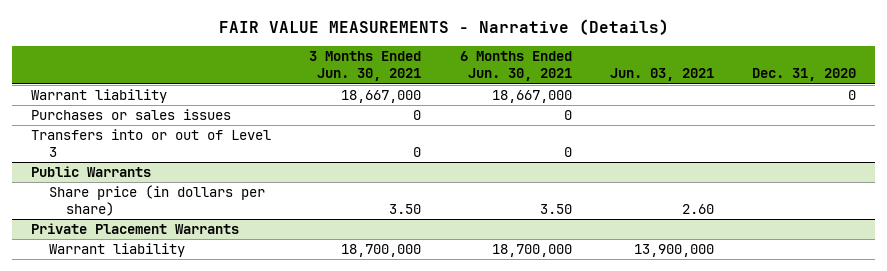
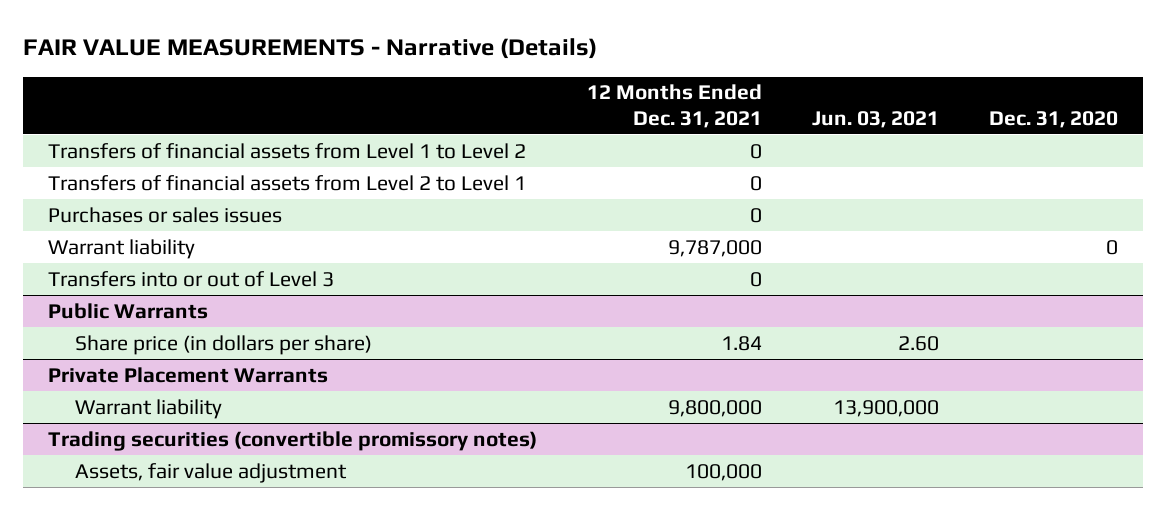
[309,51,422,82] 3 Months Ended Jun. 30, 2021 -> none
[459,51,572,82] 6 Months Ended Jun. 30, 2021 -> none
none -> [586,84,762,128] 12 Months Ended Dec. 31, 2021
none -> [47,142,526,159] Transfers of financial assets from Level 1 to Level 2
none -> [47,174,526,191] Transfers of financial assets from Level 2 to Level 1
[31,89,168,104] Warrant liability -> [47,238,195,259] Warrant liability
none -> [47,430,537,451] Trading securities (convertible promissory notes)
none -> [75,462,348,483] Assets, fair value adjustment

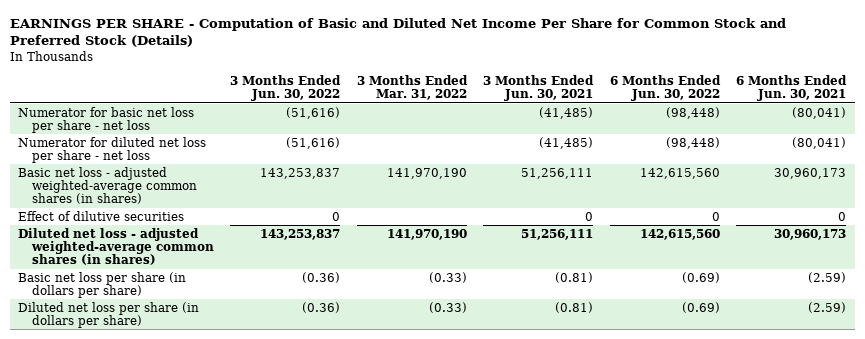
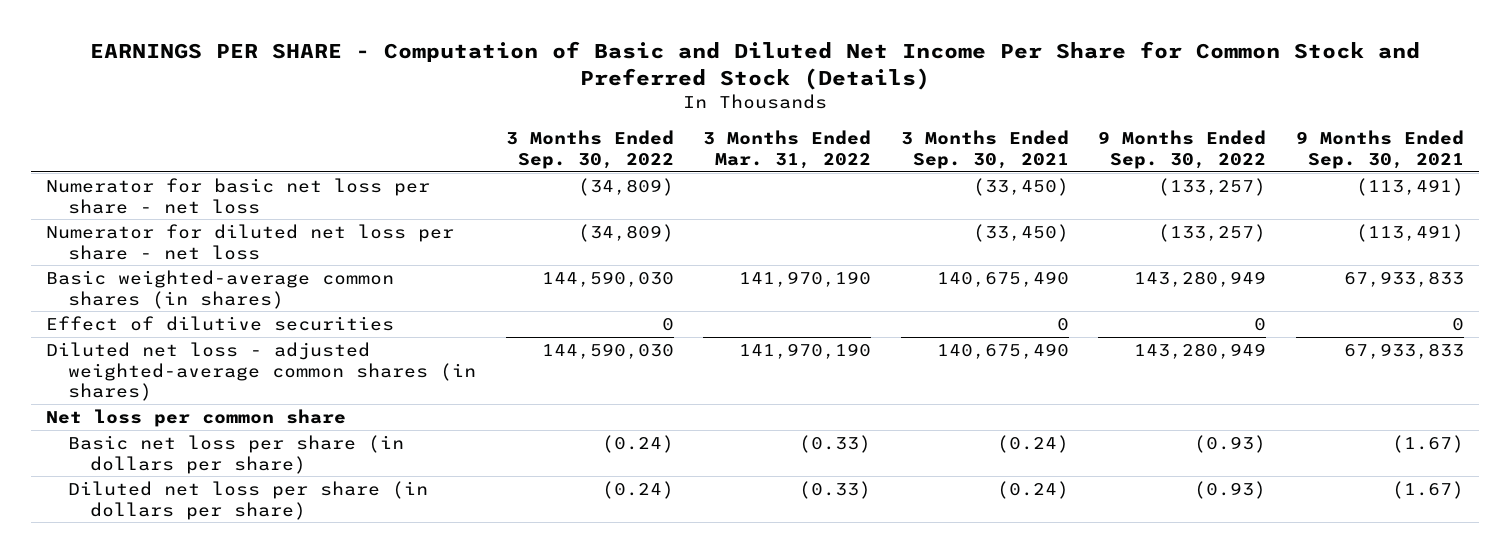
[230,75,342,102] 3 Months Ended Jun. 30, 2022 -> none
[483,75,595,102] 3 Months Ended Jun. 30, 2021 -> none
[609,75,721,102] 6 Months Ended Jun. 30, 2022 -> none
[736,75,848,102] 6 Months Ended Jun. 30, 2021 -> none
none -> [505,129,674,169] 3 Months Ended Sep. 30, 2022
none -> [900,129,1069,169] 3 Months Ended Sep. 30, 2021
none -> [1098,129,1267,169] 9 Months Ended Sep. 30, 2022
none -> [1295,129,1464,169] 9 Months Ended Sep. 30, 2021
[18,166,197,205] Basic net loss - adjusted weighted-average common shares (in shares) -> [46,269,395,309] Basic weighted-average common shares (in shares)
none -> [46,408,347,427] Net loss per common share

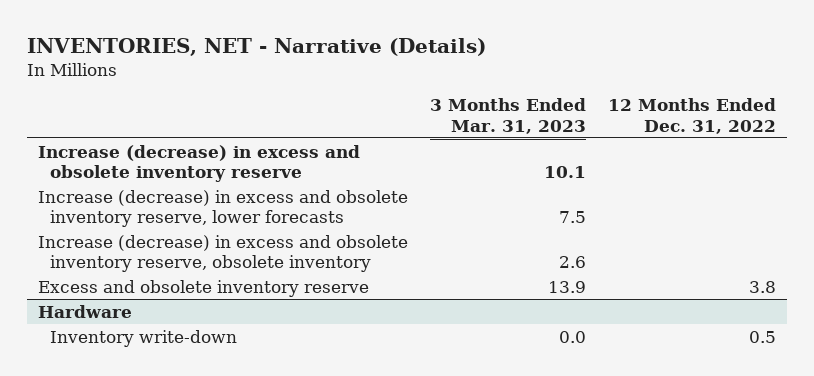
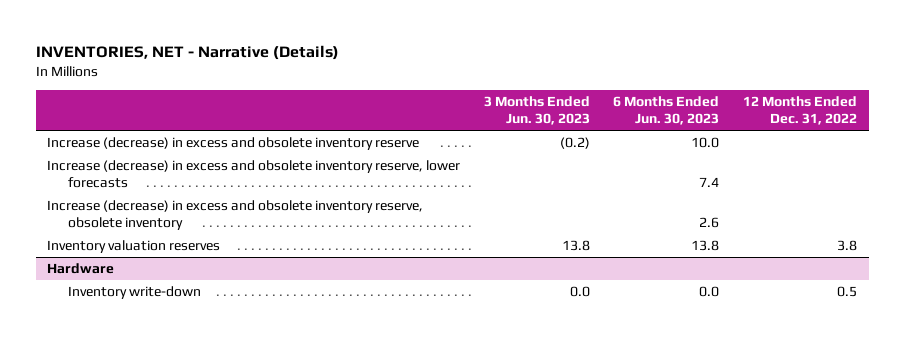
[429,98,586,134] 3 Months Ended Mar. 31, 2023 -> none
none -> [483,95,590,126] 3 Months Ended Jun. 30, 2023
none -> [613,95,720,126] 6 Months Ended Jun. 30, 2023
[38,279,370,297] Excess and obsolete inventory reserve -> [47,239,221,253] Inventory valuation reserves

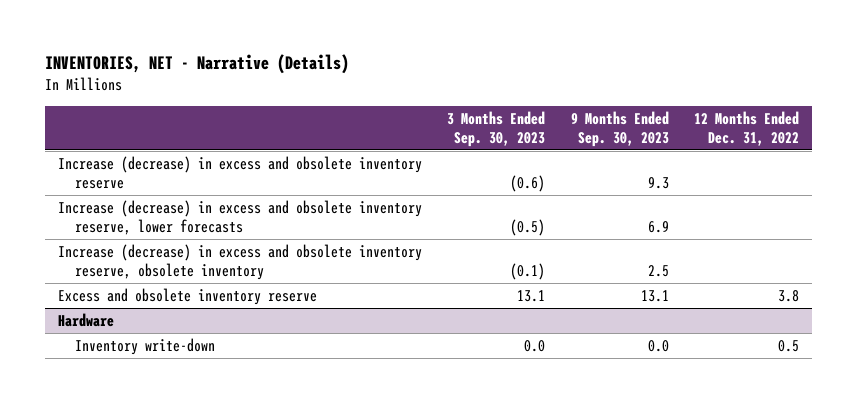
[483,95,590,126] 3 Months Ended Jun. 30, 2023 -> none
[613,95,720,126] 6 Months Ended Jun. 30, 2023 -> none
none -> [447,110,546,147] 3 Months Ended Sep. 30, 2023
none -> [570,110,669,147] 9 Months Ended Sep. 30, 2023
[47,239,221,253] Inventory valuation reserves -> [57,287,317,305] Excess and obsolete inventory reserve

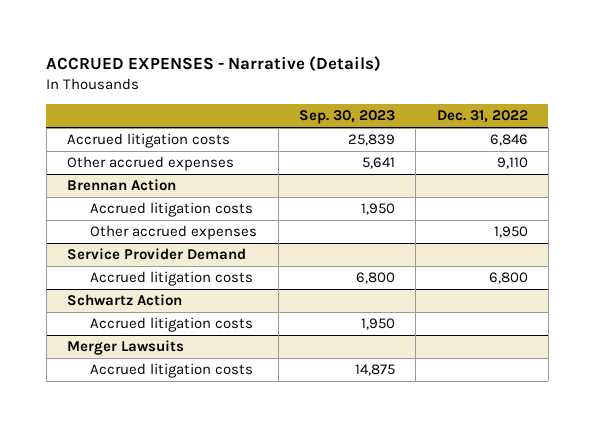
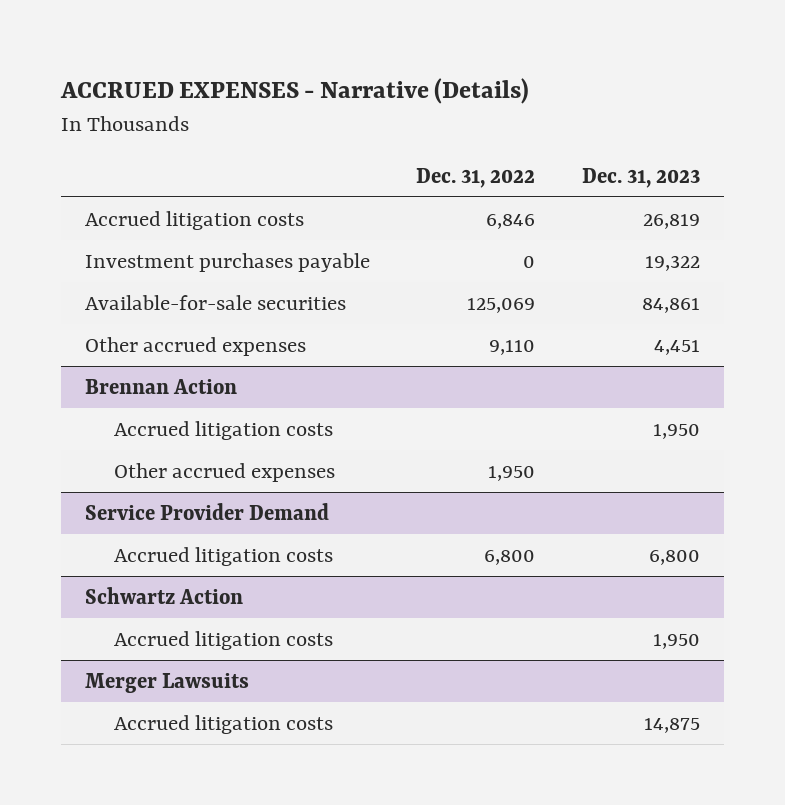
[298,110,395,125] Sep. 30, 2023 -> none
none -> [582,167,701,188] Dec. 31, 2023
none -> [84,252,370,272] Investment purchases payable
none -> [84,294,346,310] Available-for-sale securities

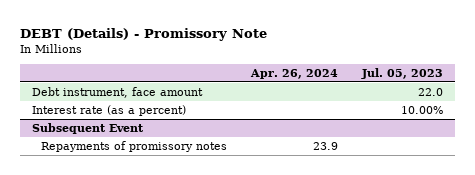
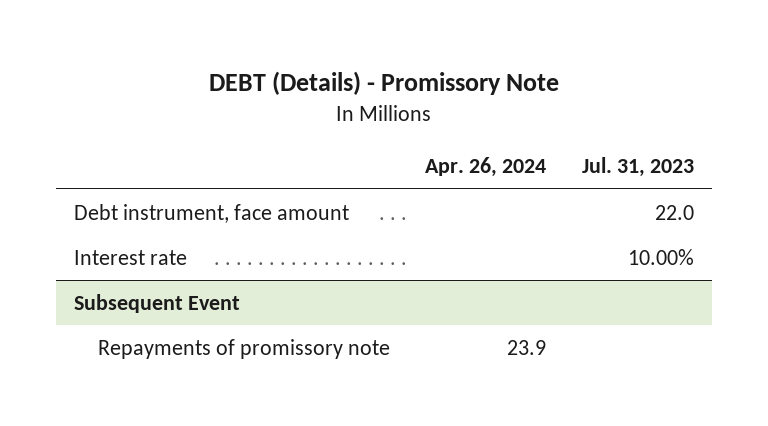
[360,67,443,79] Jul. 05, 2023 -> none
none -> [581,157,694,178] Jul. 31, 2023
[32,105,187,117] Interest rate (as a percent) -> [74,249,188,265] Interest rate
[40,141,227,153] Repayments of promissory notes -> [97,338,390,359] Repayments of promissory note

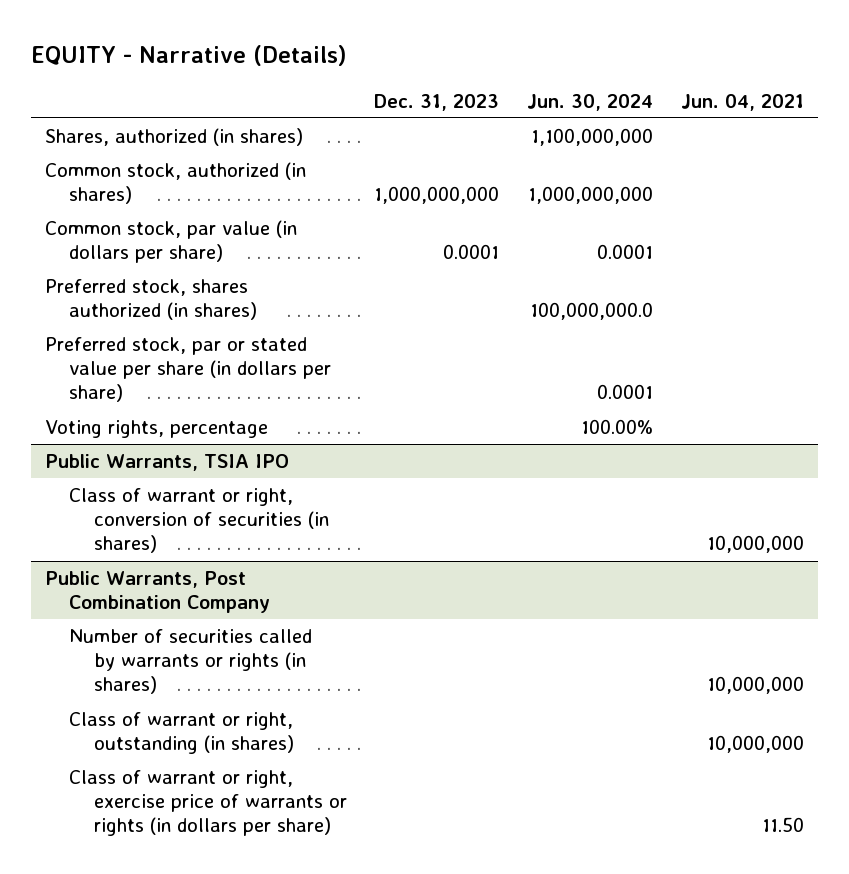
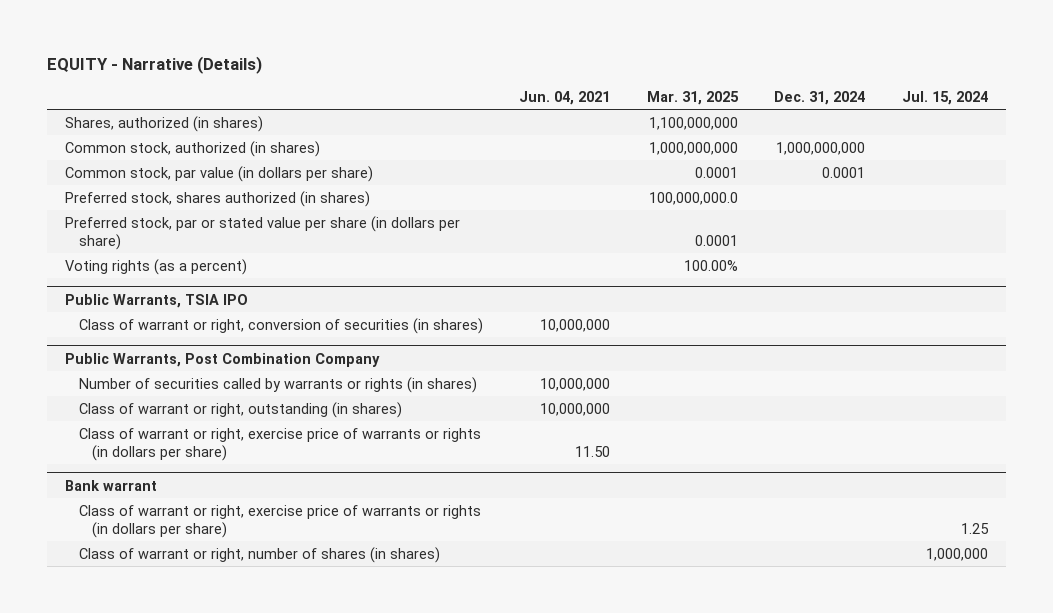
[374,93,500,111] Dec. 31, 2023 -> none
[527,93,654,111] Jun. 30, 2024 -> none
none -> [646,90,739,105] Mar. 31, 2025
none -> [774,90,866,105] Dec. 31, 2024
none -> [902,90,989,105] Jul. 15, 2024
[44,420,268,439] Voting rights, percentage -> [65,258,248,275] Voting rights (as a percent)
none -> [65,479,158,491] Bank warrant
none -> [78,504,481,538] Class of warrant or right, exercise price of warrants or rights (in dollars per share)
none -> [78,546,440,563] Class of warrant or right, number of shares (in shares)

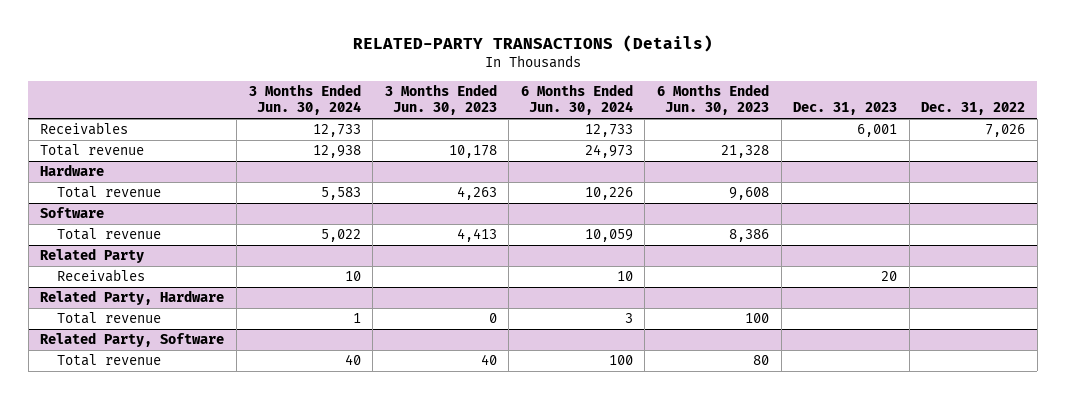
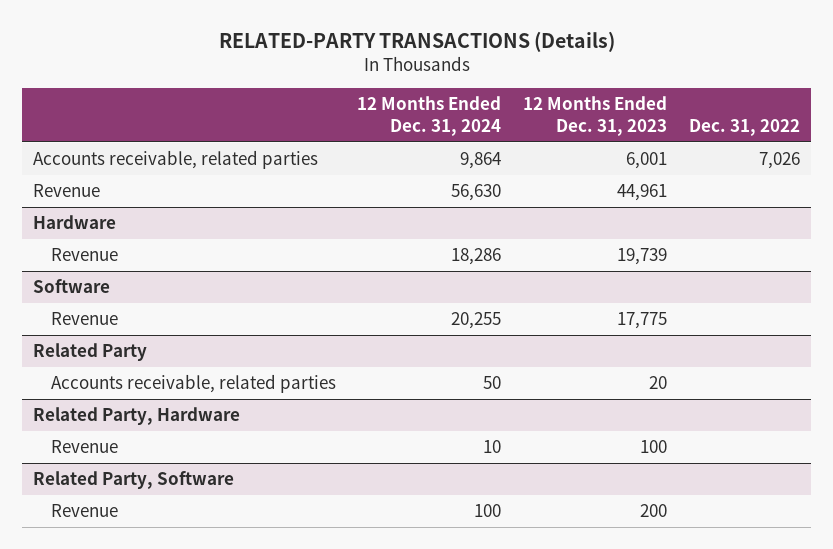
[248,83,361,116] 3 Months Ended Jun. 30, 2024 -> none
[384,83,497,116] 3 Months Ended Jun. 30, 2023 -> none
[520,83,633,116] 6 Months Ended Jun. 30, 2024 -> none
[657,83,770,116] 6 Months Ended Jun. 30, 2023 -> none
[793,102,898,116] Dec. 31, 2023 -> none
none -> [357,96,502,136] 12 Months Ended Dec. 31, 2024
none -> [523,96,668,136] 12 Months Ended Dec. 31, 2023
[40,122,129,136] Receivables -> [33,150,319,170] Accounts receivable, related parties
[40,144,145,157] Total revenue -> [33,184,101,198] Revenue
[56,186,161,199] Total revenue -> [50,248,118,262] Revenue
[56,228,161,241] Total revenue -> [50,312,118,326] Revenue
[56,269,145,283] Receivables -> [50,374,336,394] Accounts receivable, related parties
[56,312,161,325] Total revenue -> [50,440,118,454] Revenue
[56,354,161,367] Total revenue -> [50,504,118,518] Revenue

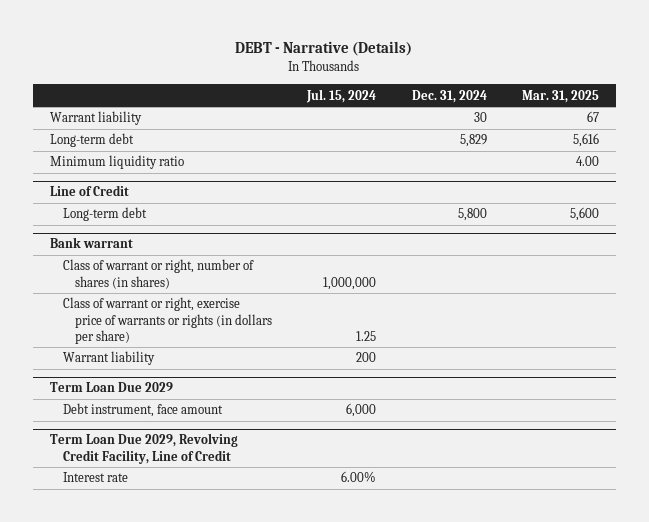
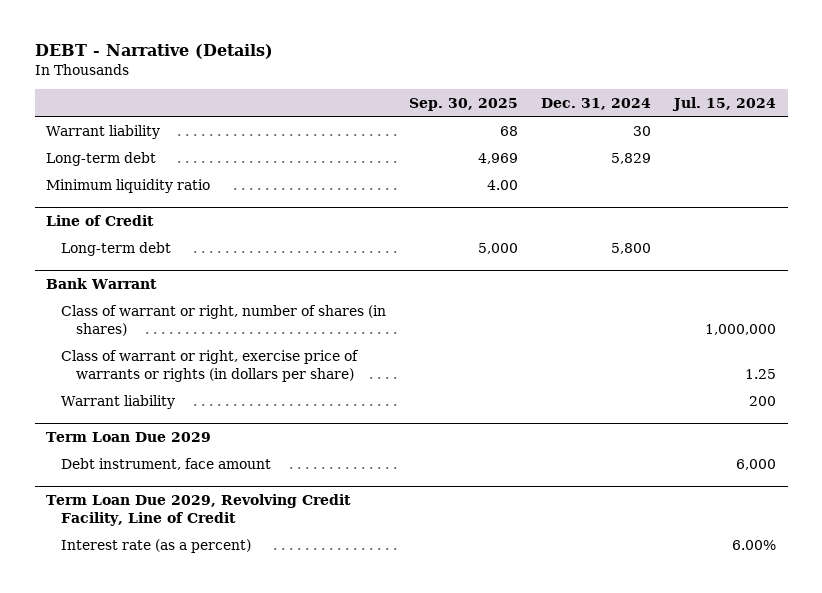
[521,89,599,103] Mar. 31, 2025 -> none
none -> [408,97,518,111] Sep. 30, 2025
[50,237,134,249] Bank warrant -> [46,277,158,289] Bank Warrant
[62,472,128,483] Interest rate -> [60,538,251,553] Interest rate (as a percent)

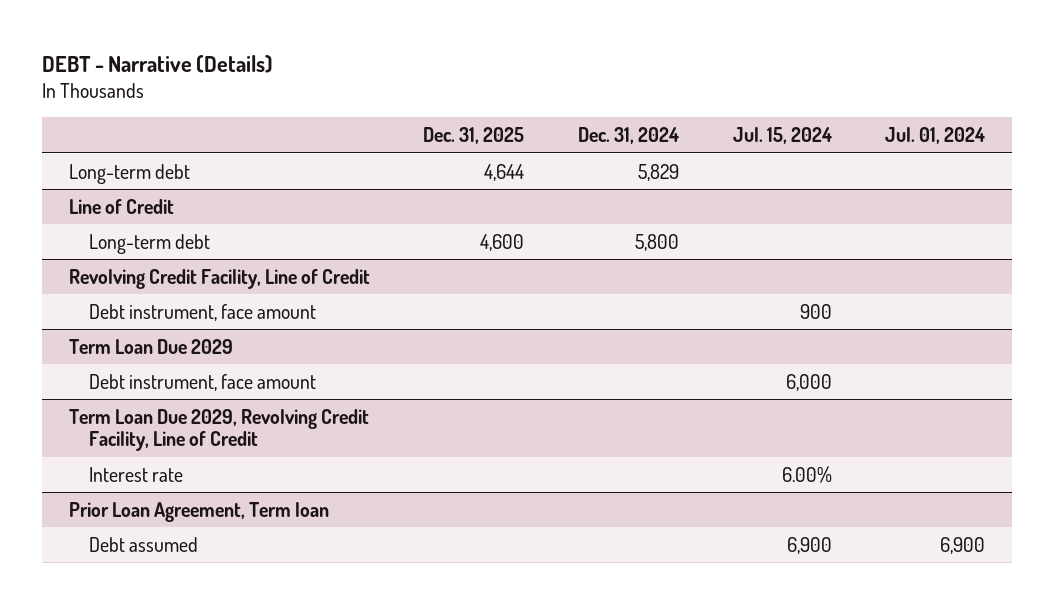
[408,97,518,111] Sep. 30, 2025 -> none
none -> [423,127,525,145] Dec. 31, 2025
none -> [885,127,986,145] Jul. 01, 2024
[46,124,161,139] Warrant liability -> none
[46,178,211,193] Minimum liquidity ratio -> none
[46,277,158,289] Bank Warrant -> none
[60,304,386,336] Class of warrant or right, number of shares (in shares) -> none
[60,349,359,382] Class of warrant or right, exercise price of warrants or rights (in dollars per share) -> none
[60,394,175,409] Warrant liability -> none
none -> [68,268,370,289] Revolving Credit Facility, Line of Credit
none -> [88,303,316,321] Debt instrument, face amount
[60,538,251,553] Interest rate (as a percent) -> [88,466,183,482] Interest rate
none -> [68,501,329,522] Prior Loan Agreement, Term loan
none -> [88,536,198,552] Debt assumed

